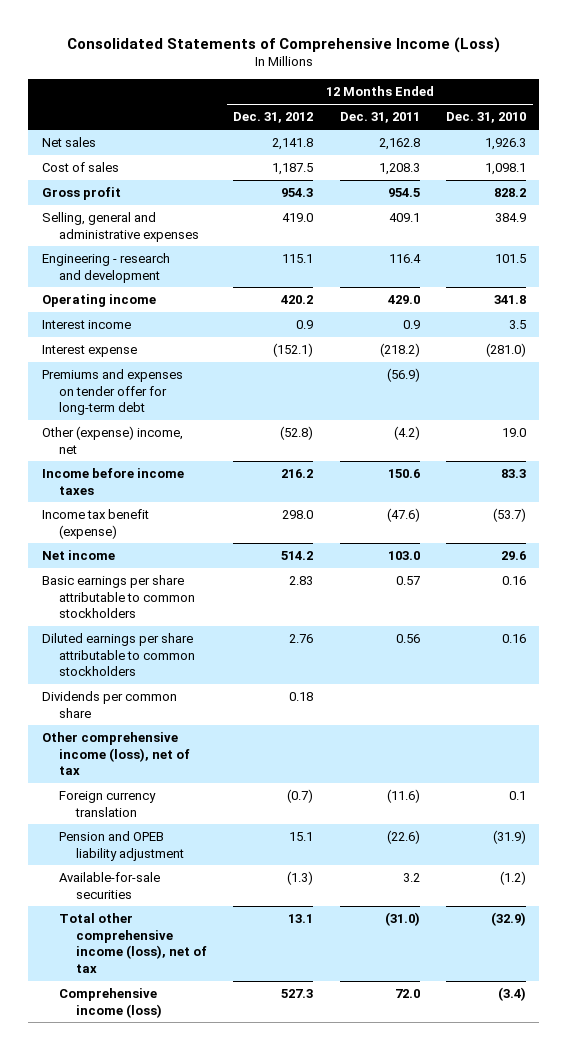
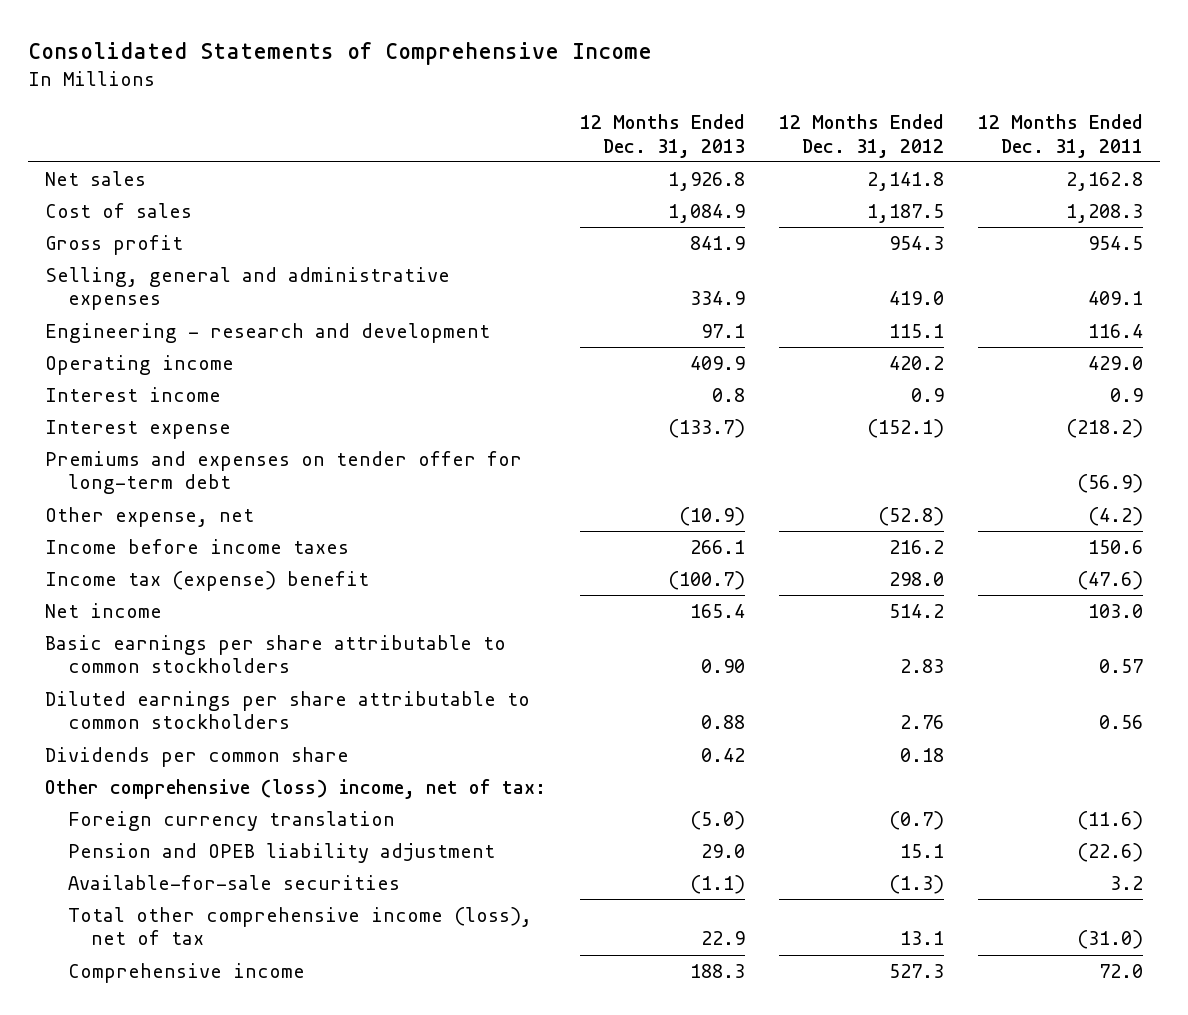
[66,36,500,53] Consolidated Statements of Comprehensive Income (Loss) -> [28,42,653,66] Consolidated Statements of Comprehensive Income
[446,112,527,124] Dec. 31, 2010 -> none
none -> [579,114,745,158] 12 Months Ended Dec. 31, 2013
[41,426,183,454] Other (expense) income, net -> [45,507,255,528] Other expense, net
[41,509,149,539] Income tax benefit (expense) -> [45,571,370,592] Income tax (expense) benefit
[41,732,190,776] Other comprehensive income (loss), net of tax -> [45,779,547,800] Other comprehensive (loss) income, net of tax:
[58,988,162,1018] Comprehensive income (loss) -> [68,963,306,984] Comprehensive income

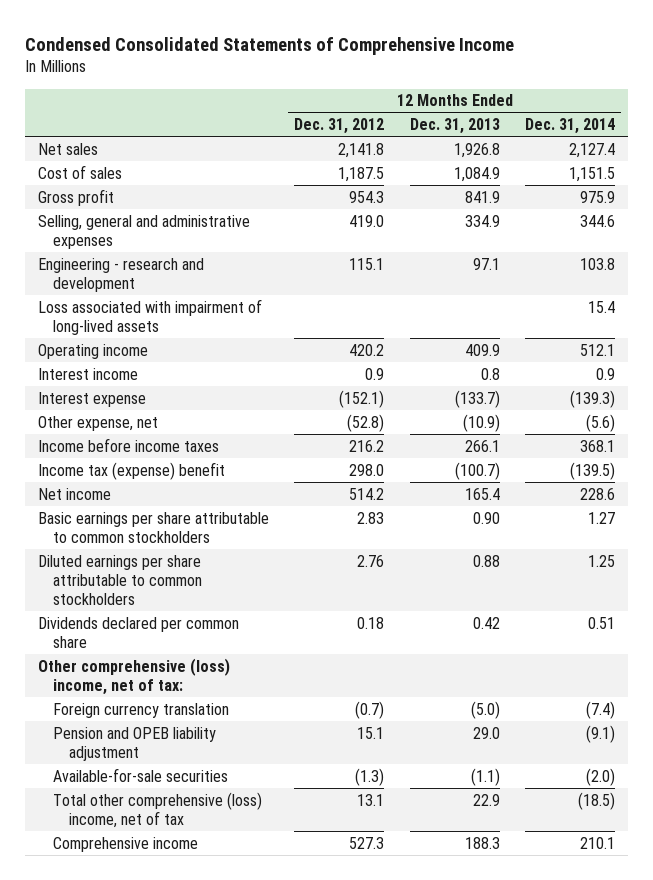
[28,42,653,66] Consolidated Statements of Comprehensive Income -> [25,36,515,55] Condensed Consolidated Statements of Comprehensive Income
[977,114,1143,158] 12 Months Ended Dec. 31, 2011 -> none
none -> [524,118,615,135] Dec. 31, 2014
none -> [38,298,263,335] Loss associated with impairment of long-lived assets
[45,451,523,495] Premiums and expenses on tender offer for long-term debt -> none
[45,747,350,768] Dividends per common share -> [38,616,240,648] Dividends declared per common share
[68,907,533,946] Total other comprehensive income (loss), net of tax -> [53,791,263,828] Total other comprehensive (loss) income, net of tax

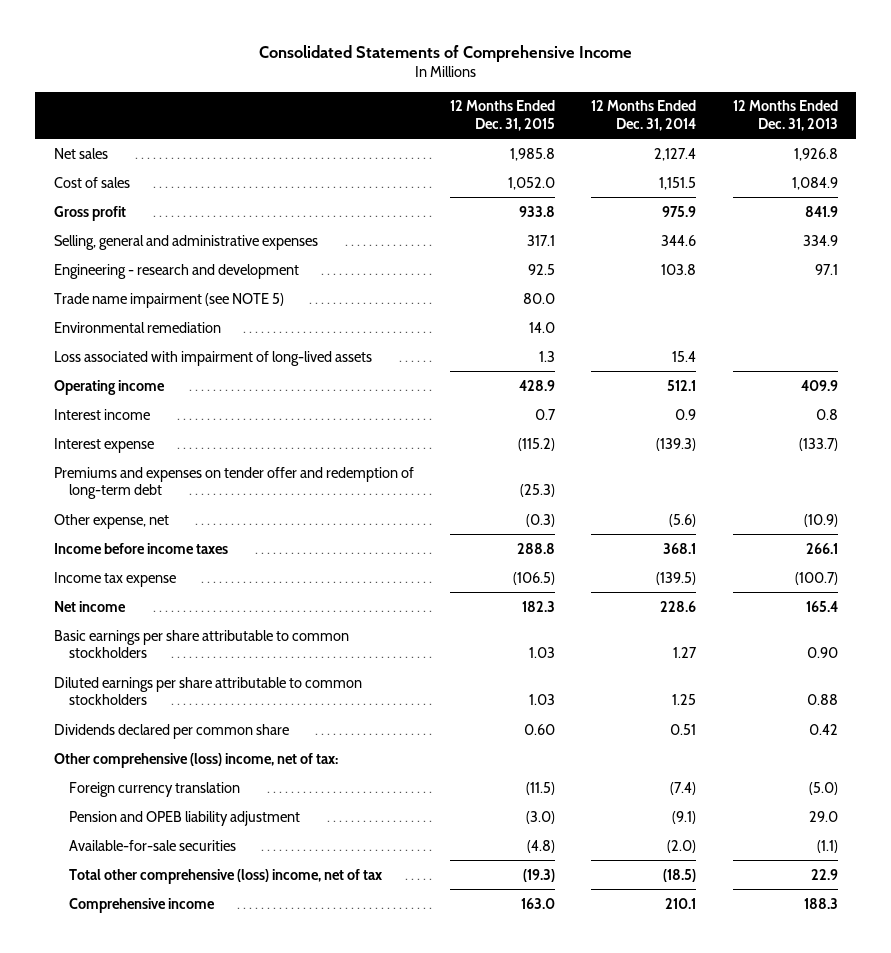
[25,36,515,55] Condensed Consolidated Statements of Comprehensive Income -> [258,44,632,62] Consolidated Statements of Comprehensive Income
[294,118,385,135] Dec. 31, 2012 -> none
none -> [449,100,555,131] 12 Months Ended Dec. 31, 2015
none -> [53,292,284,308] Trade name impairment (see NOTE 5)
none -> [53,321,221,333] Environmental remediation
none -> [53,466,414,500] Premiums and expenses on tender offer and redemption of long-term debt
[38,461,226,480] Income tax (expense) benefit -> [53,571,176,587] Income tax expense

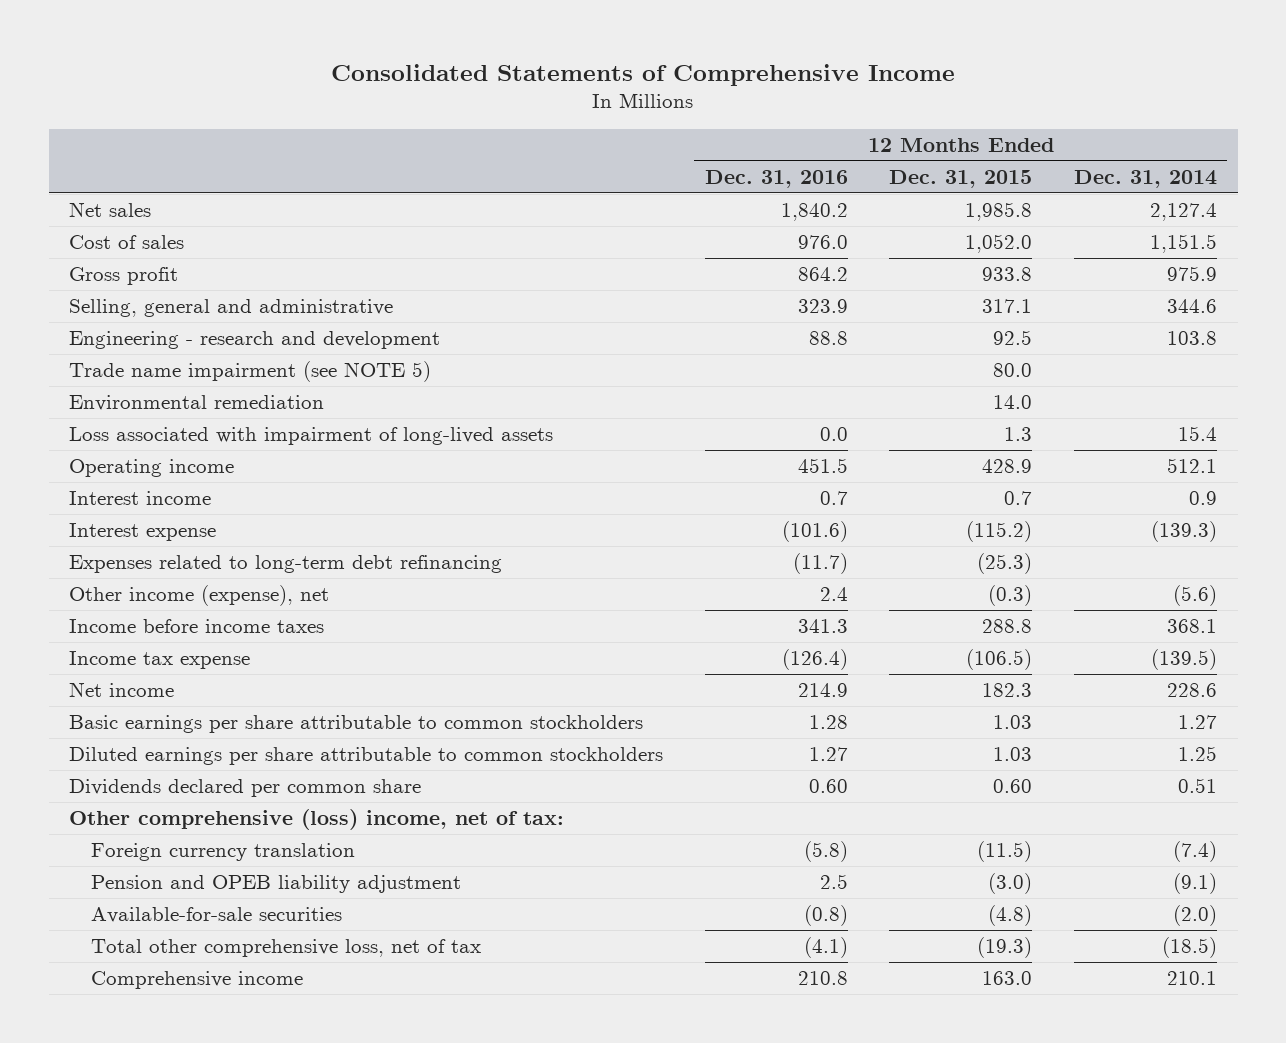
[732,100,838,131] 12 Months Ended Dec. 31, 2013 -> none
none -> [704,169,848,188] Dec. 31, 2016
[53,234,318,250] Selling, general and administrative expenses -> [69,299,394,318] Selling, general and administrative
[53,466,414,500] Premiums and expenses on tender offer and redemption of long-term debt -> [69,555,503,574] Expenses related to long-term debt refinancing
[53,513,169,529] Other expense, net -> [69,585,330,607] Other income (expense), net
[69,868,383,884] Total other comprehensive (loss) income, net of tax -> [91,939,482,958] Total other comprehensive loss, net of tax

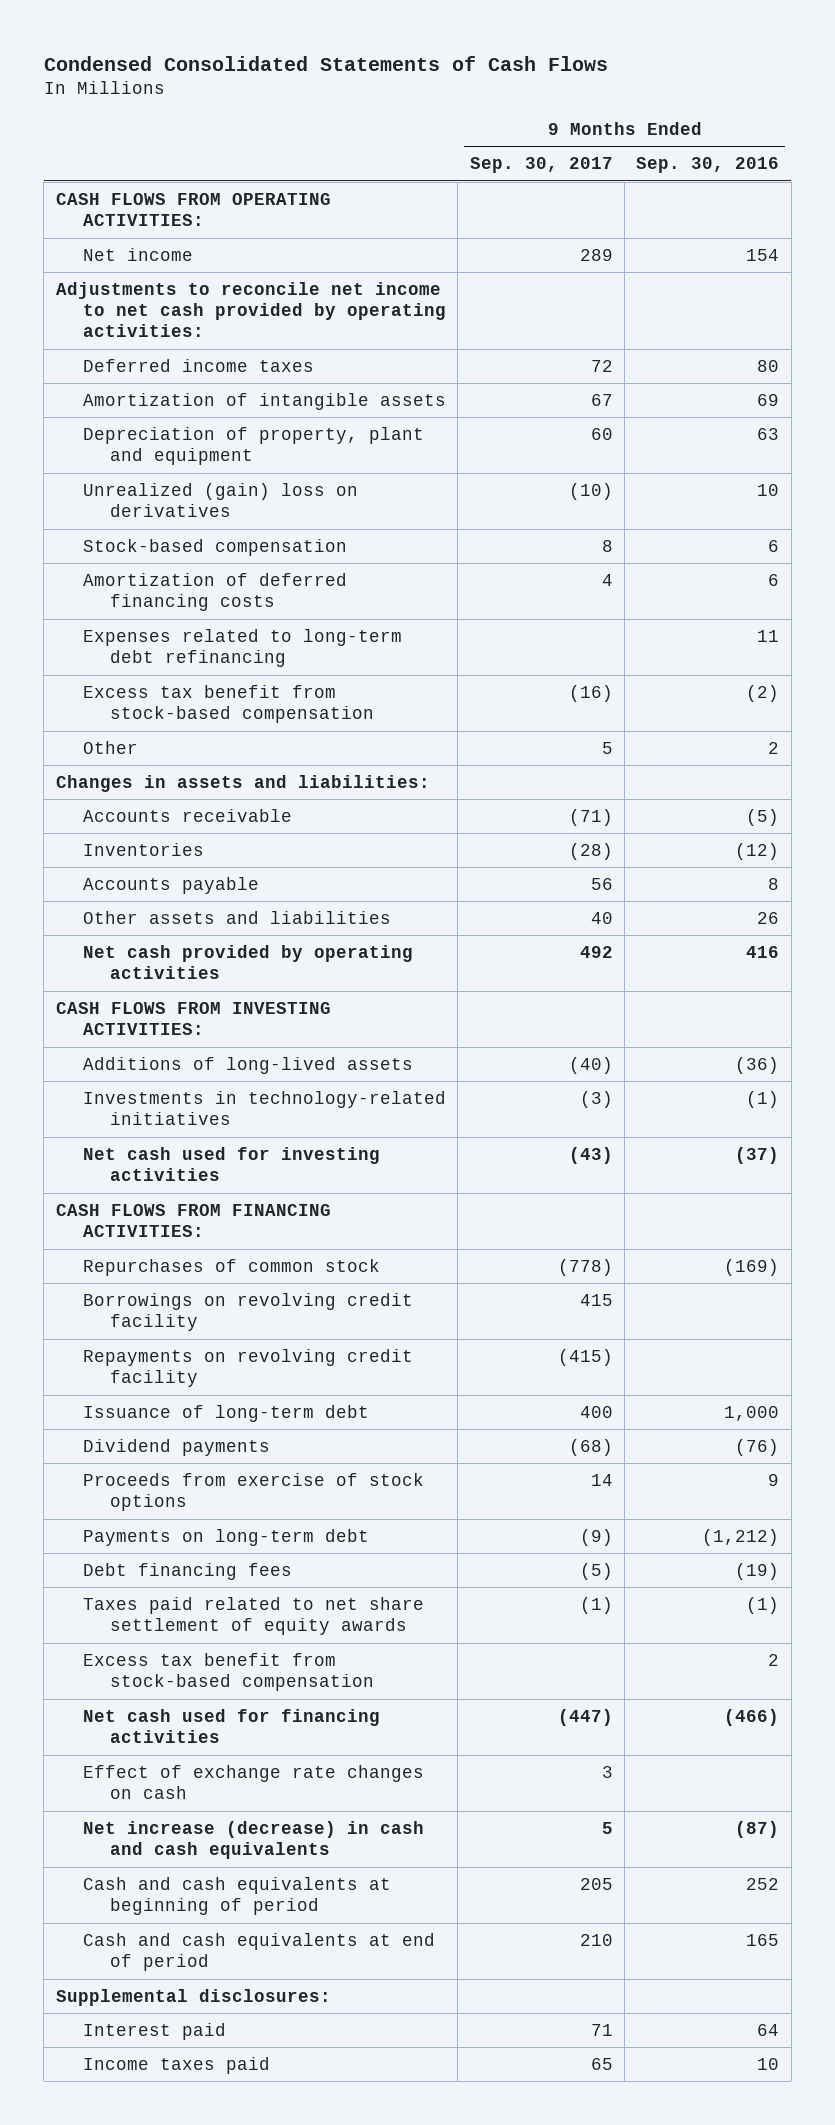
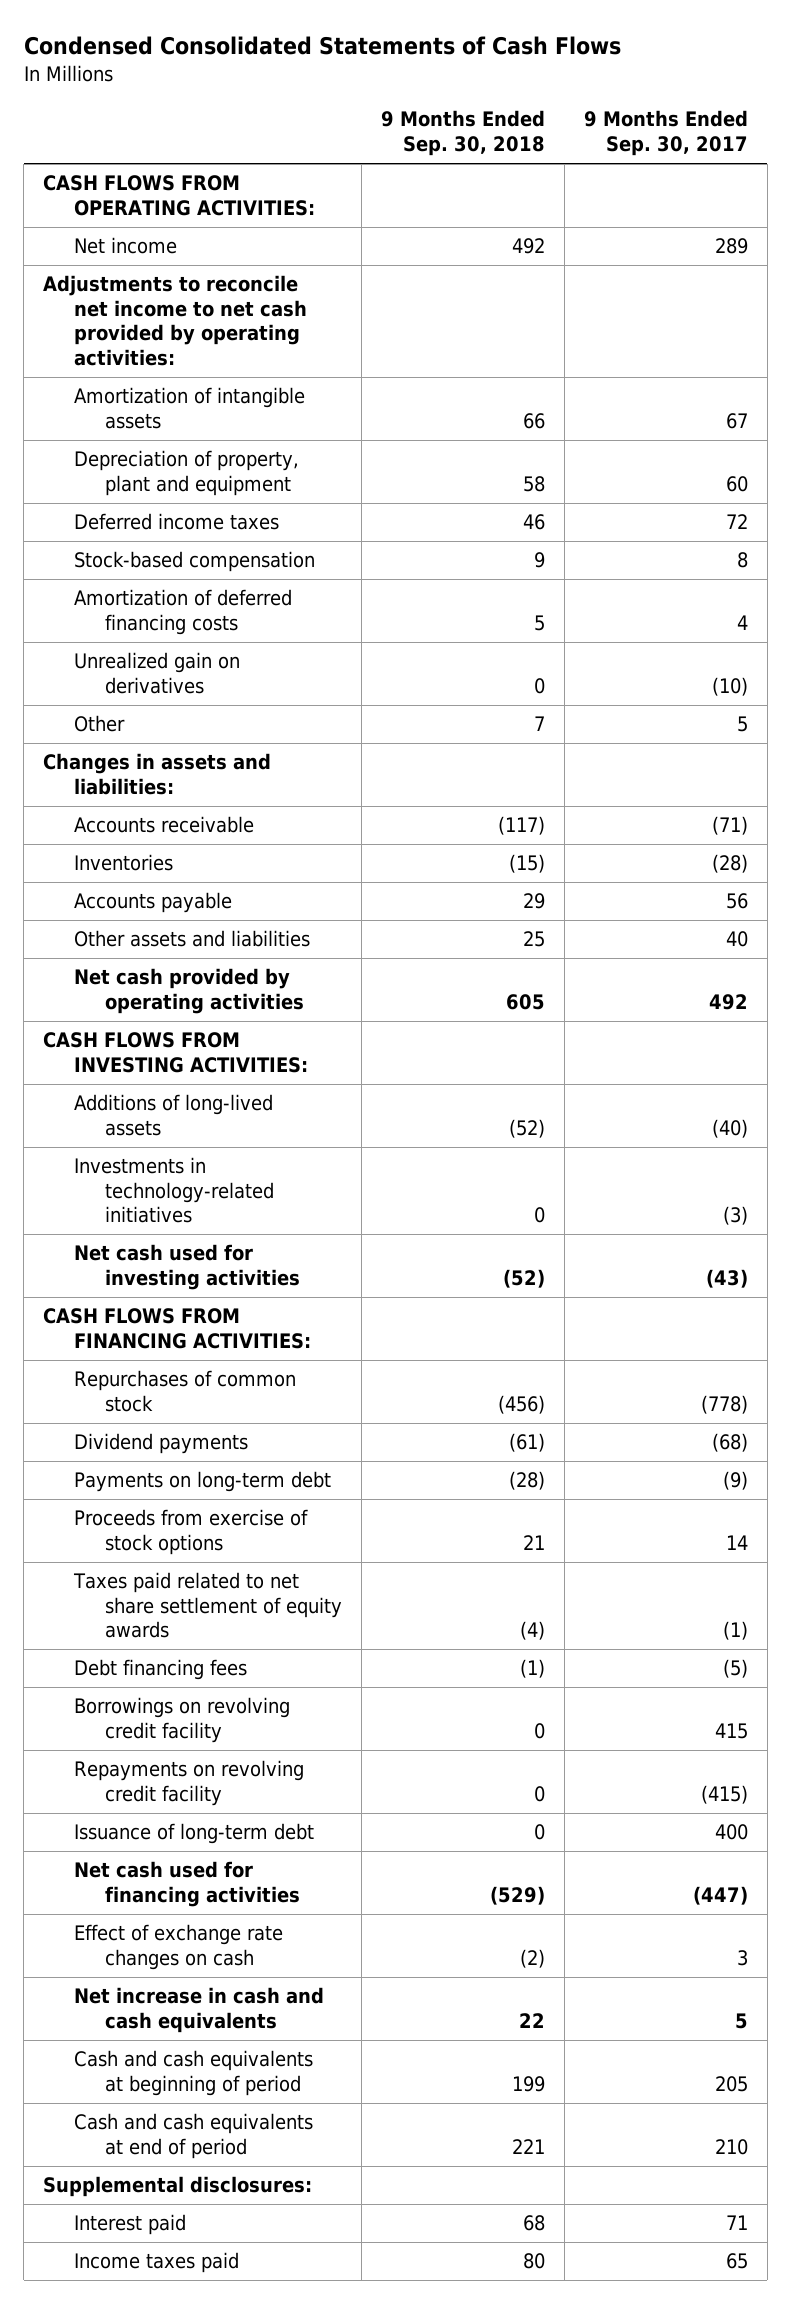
[636,157,780,174] Sep. 30, 2016 -> none
none -> [380,110,545,157] 9 Months Ended Sep. 30, 2018
[82,482,358,518] Unrealized (gain) loss on derivatives -> none
[82,358,314,372] Deferred income taxes -> [74,513,280,531] Deferred income taxes
[82,628,402,668] Expenses related to long-term debt refinancing -> none
[82,684,375,724] Excess tax benefit from stock-based compensation -> none
none -> [74,652,241,694] Unrealized gain on derivatives
[82,1472,424,1512] Proceeds from exercise of stock options -> [74,1509,309,1555] Proceeds from exercise of stock options
[82,1652,375,1692] Excess tax benefit from stock-based compensation -> none
[82,1562,292,1580] Debt financing fees -> [74,1659,248,1681] Debt financing fees
[82,1292,413,1332] Borrowings on revolving credit facility -> [74,1697,291,1743] Borrowings on revolving credit facility
[82,1348,413,1388] Repayments on revolving credit facility -> [74,1760,305,1806] Repayments on revolving credit facility
[82,1404,369,1422] Issuance of long-term debt -> [74,1823,315,1845] Issuance of long-term debt
[82,1820,424,1860] Net increase (decrease) in cash and cash equivalents -> [74,1987,325,2033] Net increase in cash and cash equivalents

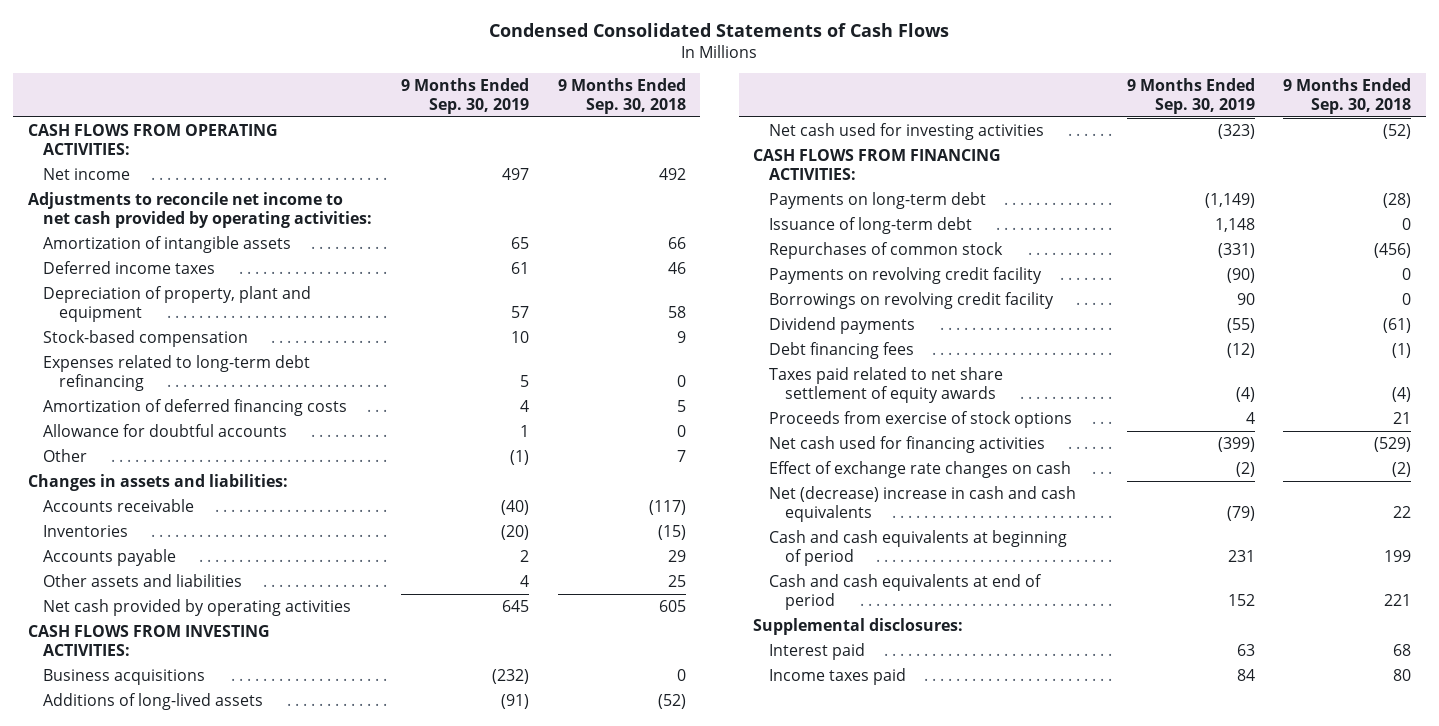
[583,110,748,157] 9 Months Ended Sep. 30, 2017 -> none
none -> [401,77,530,114] 9 Months Ended Sep. 30, 2019
[74,450,300,496] Depreciation of property, plant and equipment -> [43,285,312,322] Depreciation of property, plant and equipment
none -> [43,354,311,391] Expenses related to long-term debt refinancing
[74,652,241,694] Unrealized gain on derivatives -> none
none -> [43,423,288,437] Allowance for doubtful accounts
none -> [43,668,206,685] Business acquisitions
[74,1157,275,1224] Investments in technology-related initiatives -> none
[74,1471,332,1493] Payments on long-term debt -> [768,191,986,209] Payments on long-term debt
[74,1823,315,1845] Issuance of long-term debt -> [768,216,972,234] Issuance of long-term debt
none -> [768,266,1042,284] Payments on revolving credit facility
[74,1697,291,1743] Borrowings on revolving credit facility -> [768,291,1054,309] Borrowings on revolving credit facility
[74,1760,305,1806] Repayments on revolving credit facility -> none
[73,1572,343,1639] Taxes paid related to net share settlement of equity awards -> [768,366,1003,403] Taxes paid related to net share settlement of equity awards
[74,1509,309,1555] Proceeds from exercise of stock options -> [768,410,1072,428] Proceeds from exercise of stock options
[74,1987,325,2033] Net increase in cash and cash equivalents -> [768,485,1076,522] Net (decrease) increase in cash and cash equivalents

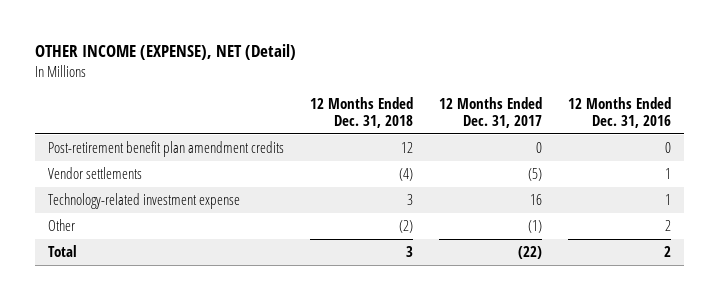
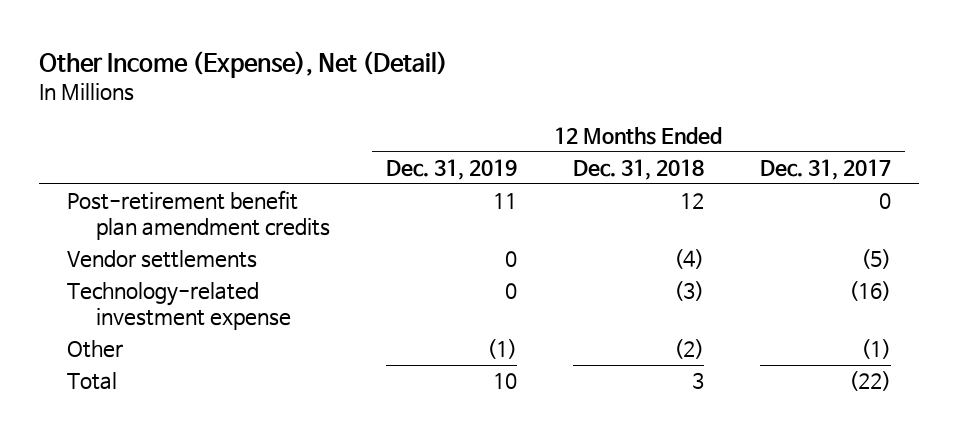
[34,44,296,61] OTHER INCOME (EXPENSE), NET (Detail) -> [39,51,449,79] Other Income (Expense), Net (Detail)
[568,97,672,128] 12 Months Ended Dec. 31, 2016 -> none
none -> [385,159,517,181] Dec. 31, 2019
[407,194,414,206] 3 -> [673,281,704,302] (3)
[530,194,543,206] 16 -> [848,281,891,302] (16)

